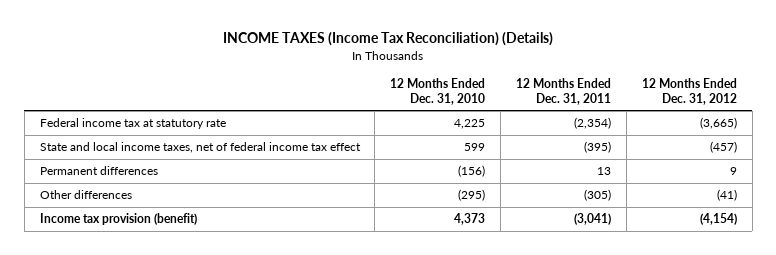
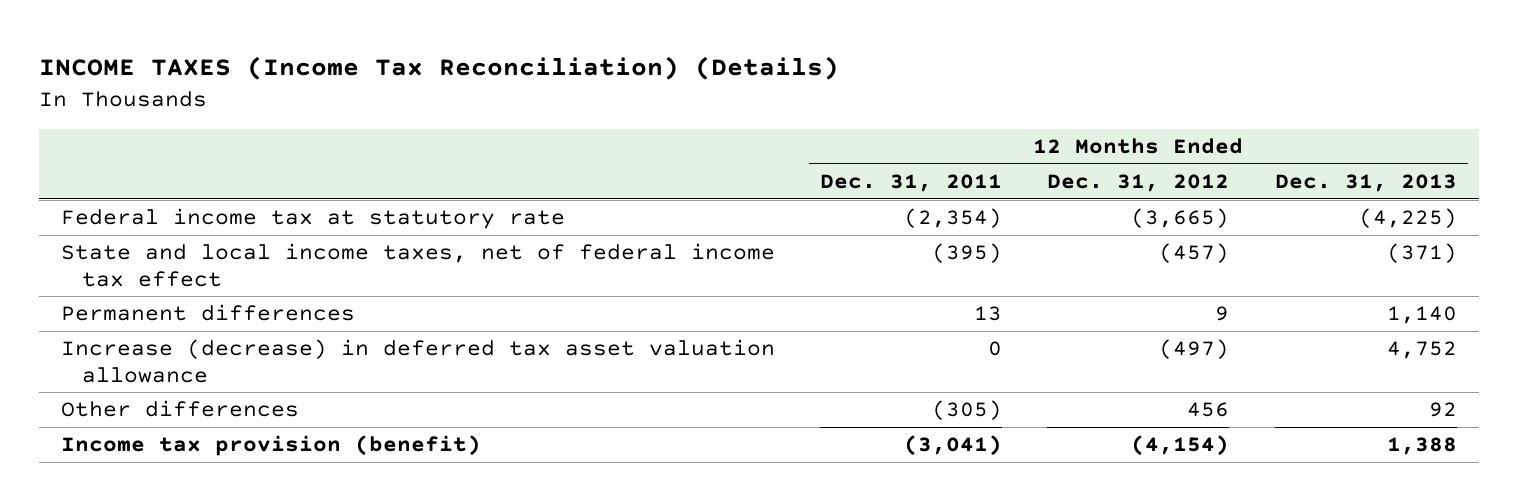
[390,78,486,105] 12 Months Ended Dec. 31, 2010 -> none
none -> [1274,174,1457,193] Dec. 31, 2013
none -> [61,339,776,383] Increase (decrease) in deferred tax asset valuation allowance
[716,189,737,202] (41) -> [1187,402,1230,418] 456

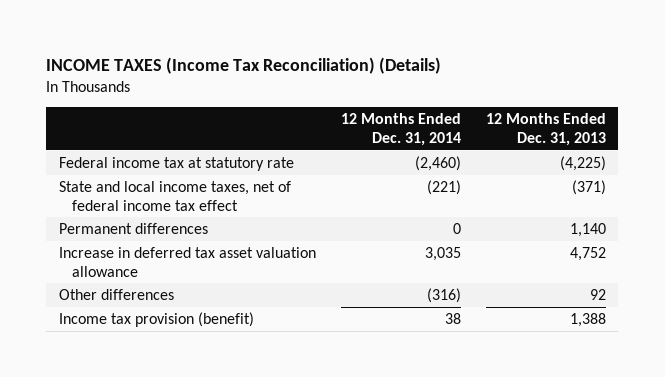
[820,174,1003,193] Dec. 31, 2011 -> none
[1047,174,1230,193] Dec. 31, 2012 -> none
none -> [340,113,461,146] 12 Months Ended Dec. 31, 2014
[61,339,776,383] Increase (decrease) in deferred tax asset valuation allowance -> [58,246,316,277] Increase in deferred tax asset valuation allowance

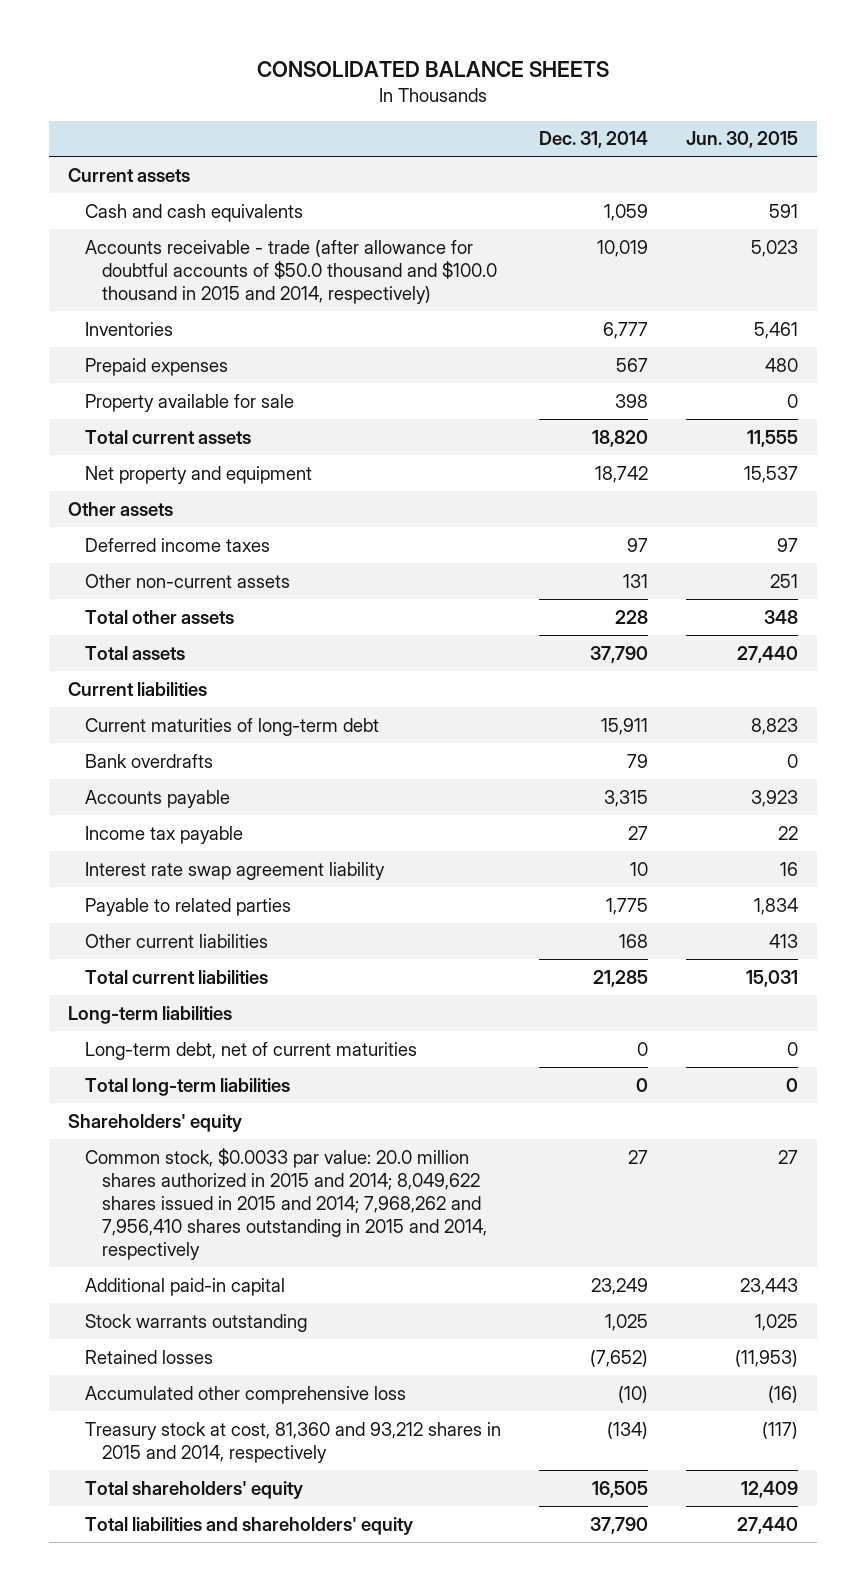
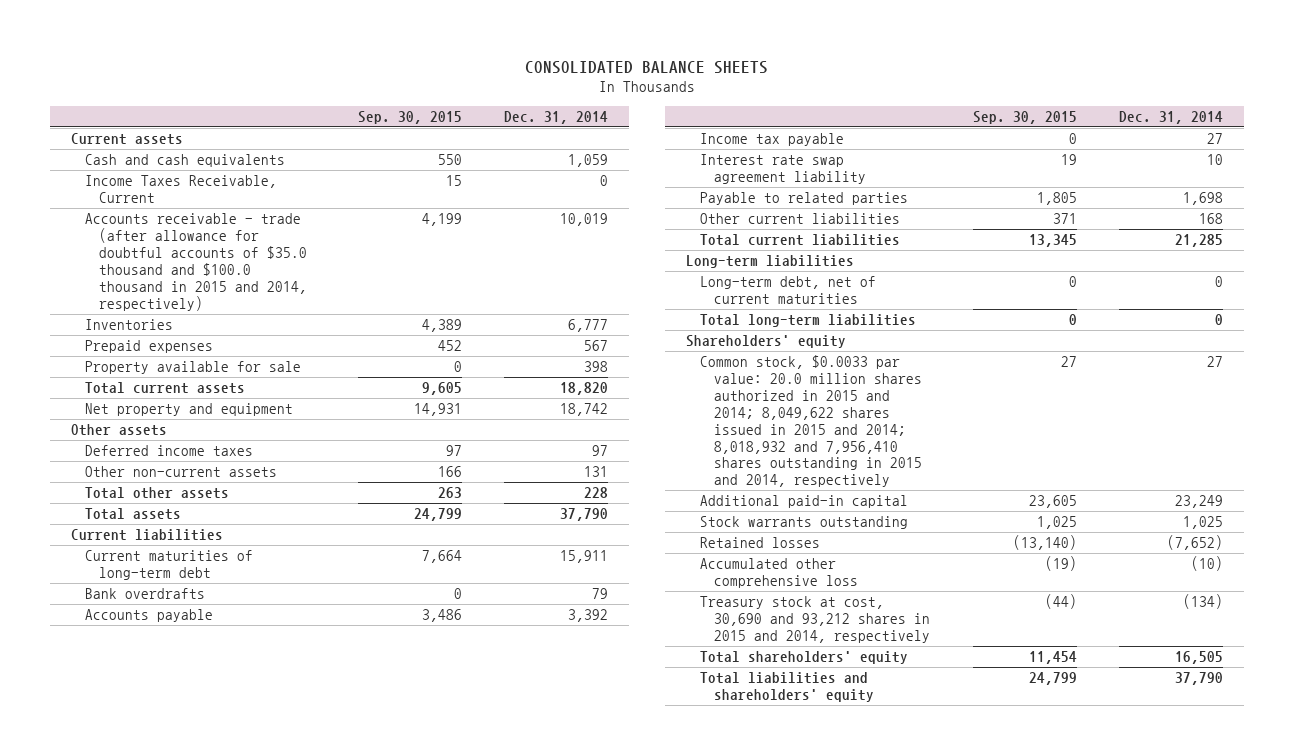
[685,131,798,149] Jun. 30, 2015 -> none
none -> [357,110,462,124] Sep. 30, 2015
none -> [85,175,278,204] Income Taxes Receivable, Current
[84,239,497,304] Accounts receivable - trade (after allowance for doubtful accounts of $50.0 thousand and $100.0 thousand in 2015 and 2014, respectively) -> [85,213,308,311] Accounts receivable - trade (after allowance for doubtful accounts of $35.0 thousand and $100.0 thousand in 2015 and 2014, respectively)
[603,789,648,807] 3,315 -> [567,609,608,623] 3,392
[605,897,648,915] 1,775 -> [1182,192,1223,206] 1,698
[84,1147,487,1260] Common stock, $0.0033 par value: 20.0 million shares authorized in 2015 and 2014; 8,049,622 shares issued in 2015 and 2014; 7,968,262 and 7,956,410 shares outstanding in 2015 and 2014, respectively -> [700,355,923,488] Common stock, $0.0033 par value: 20.0 million shares authorized in 2015 and 2014; 8,049,622 shares issued in 2015 and 2014; 8,018,932 and 7,956,410 shares outstanding in 2015 and 2014, respectively
[84,1421,501,1463] Treasury stock at cost, 81,360 and 93,212 shares in 2015 and 2014, respectively -> [700,596,931,643] Treasury stock at cost, 30,690 and 93,212 shares in 2015 and 2014, respectively

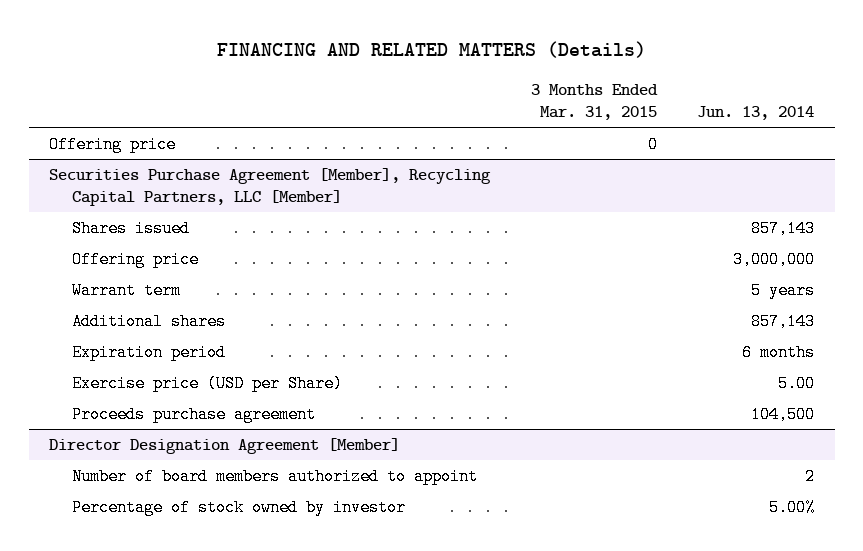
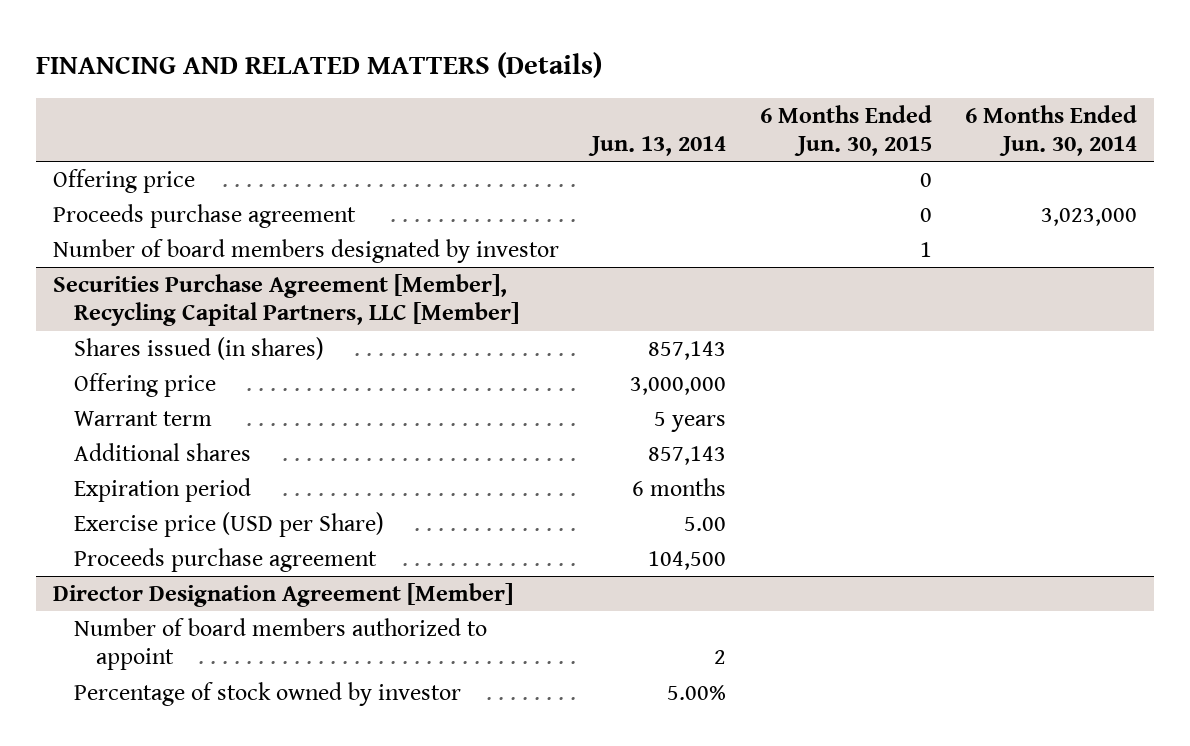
[530,84,658,121] 3 Months Ended Mar. 31, 2015 -> none
none -> [759,105,932,157] 6 Months Ended Jun. 30, 2015
none -> [965,105,1138,157] 6 Months Ended Jun. 30, 2014
none -> [53,204,357,229] Proceeds purchase agreement
none -> [53,239,560,264] Number of board members designated by investor
[71,219,190,237] Shares issued -> [74,337,325,361] Shares issued (in shares)

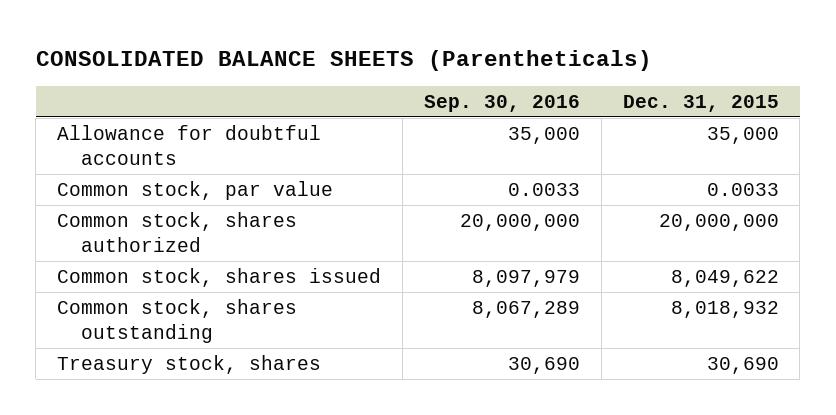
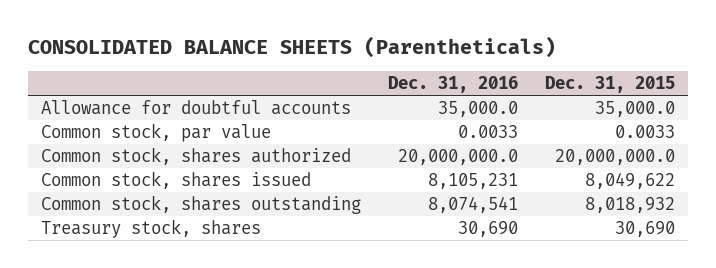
[423,94,580,112] Sep. 30, 2016 -> none
none -> [388,76,519,94] Dec. 31, 2016
[706,127,779,145] 35,000 -> [594,101,675,118] 35,000.0
[658,214,779,232] 20,000,000 -> [554,149,675,166] 20,000,000.0

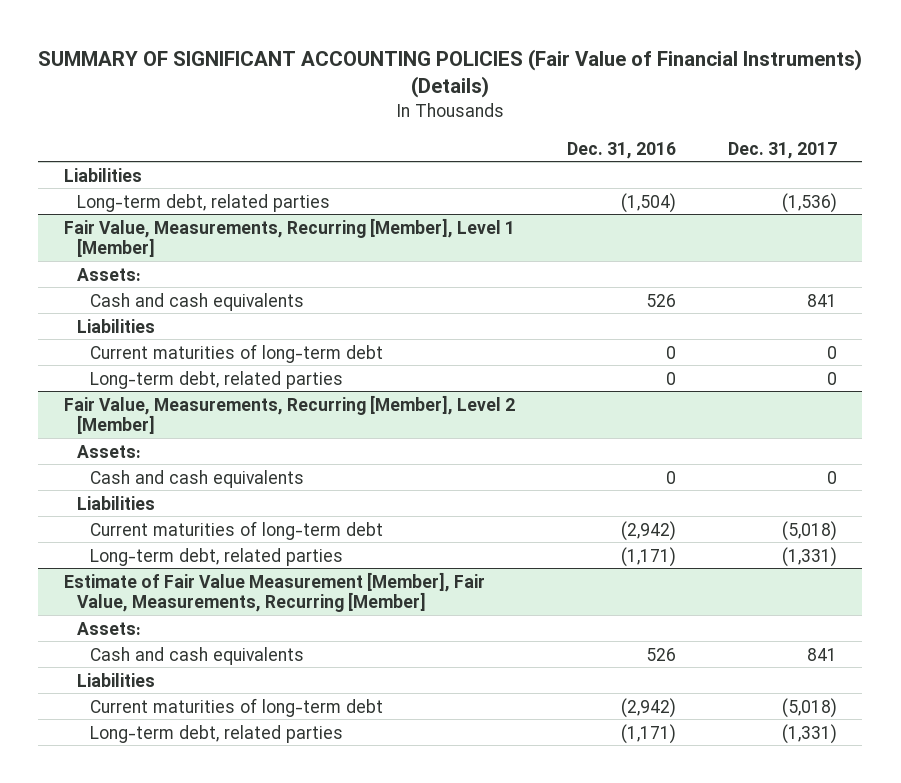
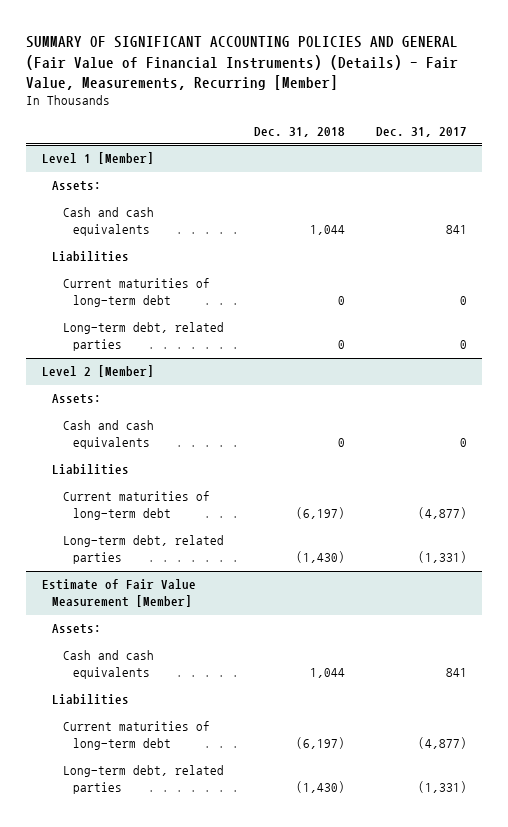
[38,48,863,99] SUMMARY OF SIGNIFICANT ACCOUNTING POLICIES (Fair Value of Financial Instruments) (Details) -> [26,36,459,90] SUMMARY OF SIGNIFICANT ACCOUNTING POLICIES AND GENERAL (Fair Value of Financial Instruments) (Details) - Fair Value, Measurements, Recurring [Member]
[566,141,676,159] Dec. 31, 2016 -> none
none -> [254,126,346,137] Dec. 31, 2018
[64,167,143,182] Liabilities -> none
[76,193,330,212] Long-term debt, related parties -> none
[64,217,516,258] Fair Value, Measurements, Recurring [Member], Level 1 [Member] -> none
none -> [41,152,154,165] Level 1 [Member]
[64,394,516,435] Fair Value, Measurements, Recurring [Member], Level 2 [Member] -> none
none -> [41,365,154,378] Level 2 [Member]
[781,520,837,541] (5,018) -> [417,507,467,520] (4,877)
[64,571,486,613] Estimate of Fair Value Measurement [Member], Fair Value, Measurements, Recurring [Member] -> [41,579,196,608] Estimate of Fair Value Measurement [Member]
[781,697,837,718] (5,018) -> [417,737,467,750] (4,877)

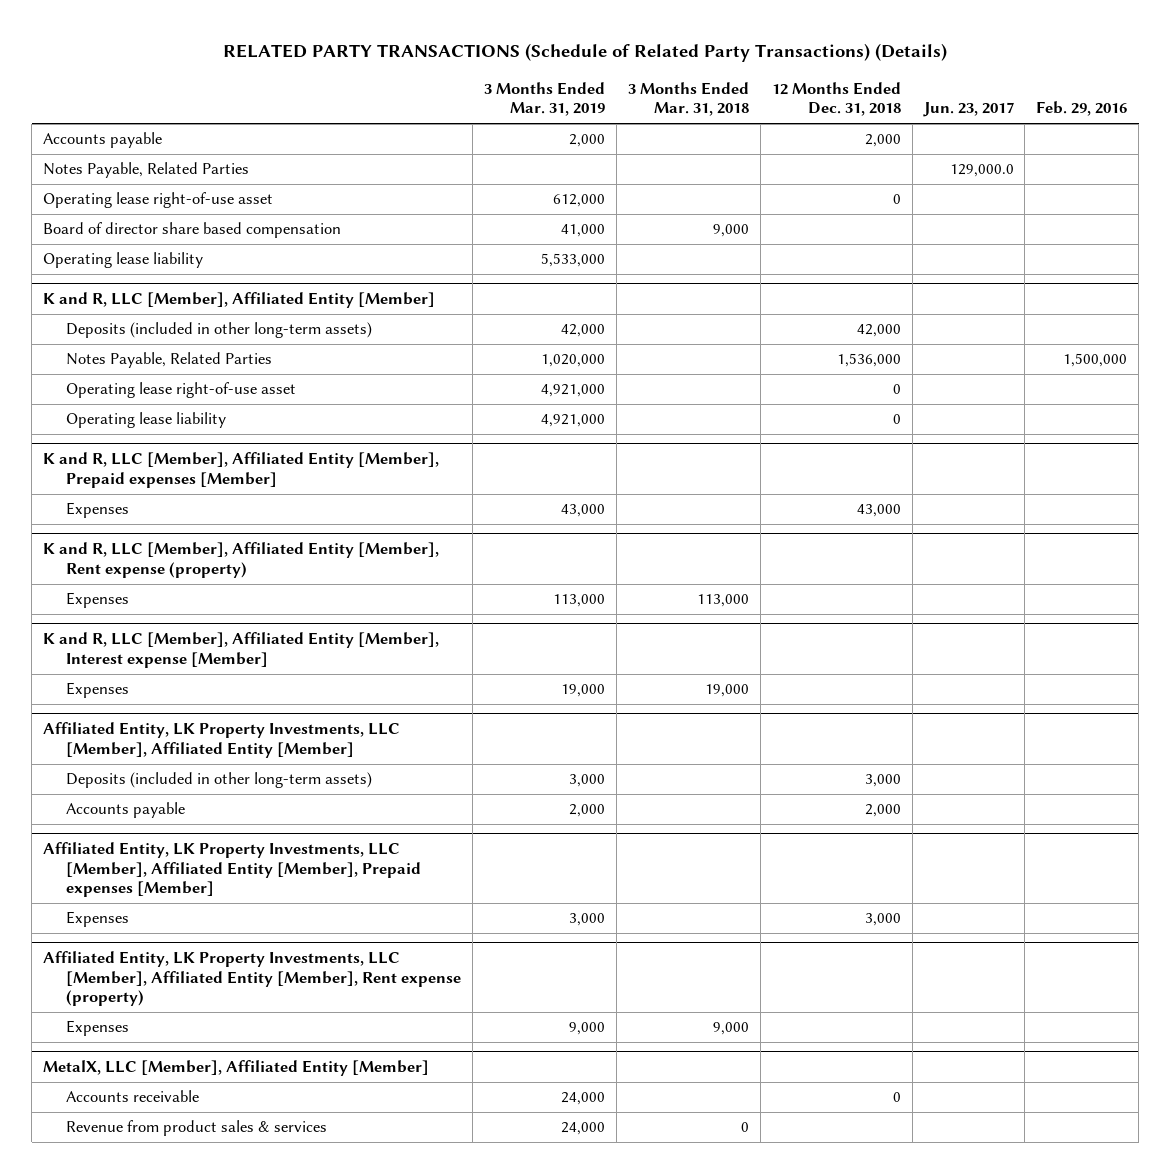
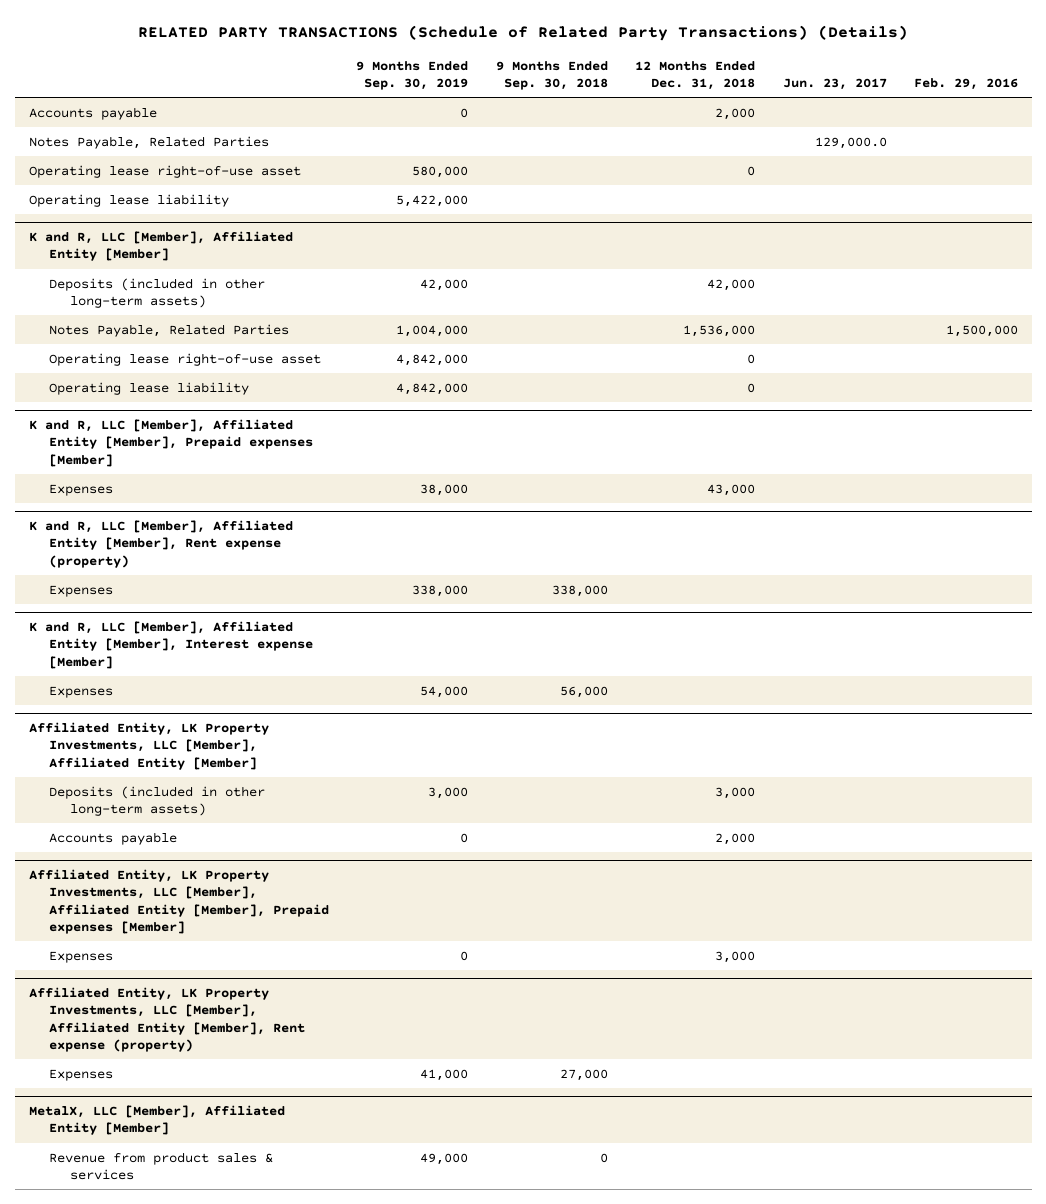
[483,81,605,117] 3 Months Ended Mar. 31, 2019 -> none
[627,81,749,117] 3 Months Ended Mar. 31, 2018 -> none
none -> [356,60,469,90] 9 Months Ended Sep. 30, 2019
none -> [495,60,608,90] 9 Months Ended Sep. 30, 2018
[43,222,342,239] Board of director share based compensation -> none
[65,1090,199,1103] Accounts receivable -> none

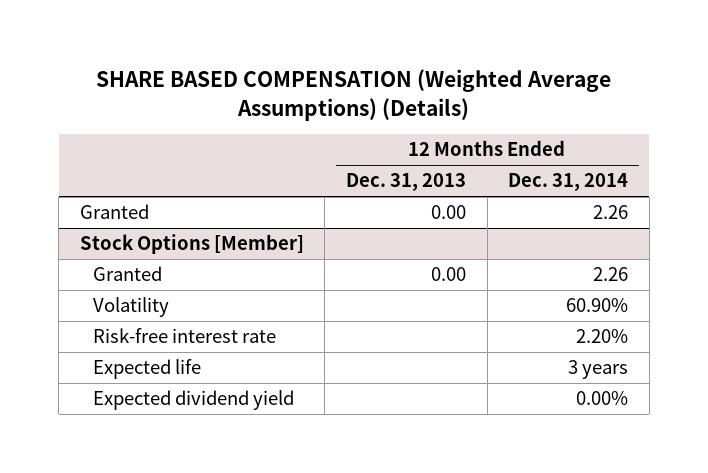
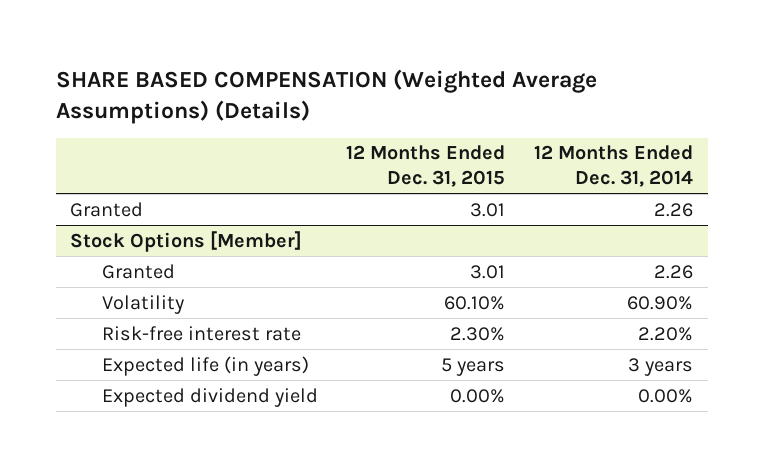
[346,173,467,192] Dec. 31, 2013 -> none
none -> [346,145,506,188] 12 Months Ended Dec. 31, 2015
[92,359,201,380] Expected life -> [101,355,309,376] Expected life (in years)

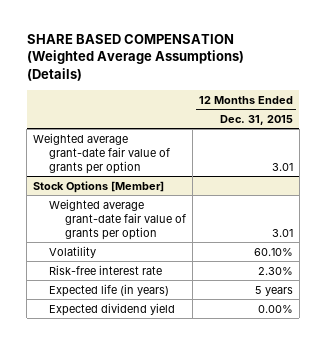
[534,145,694,188] 12 Months Ended Dec. 31, 2014 -> none
[70,201,144,217] Granted -> [33,132,170,174] Weighted average grant-date fair value of grants per option
[101,263,175,279] Granted -> [48,198,186,240] Weighted average grant-date fair value of grants per option

